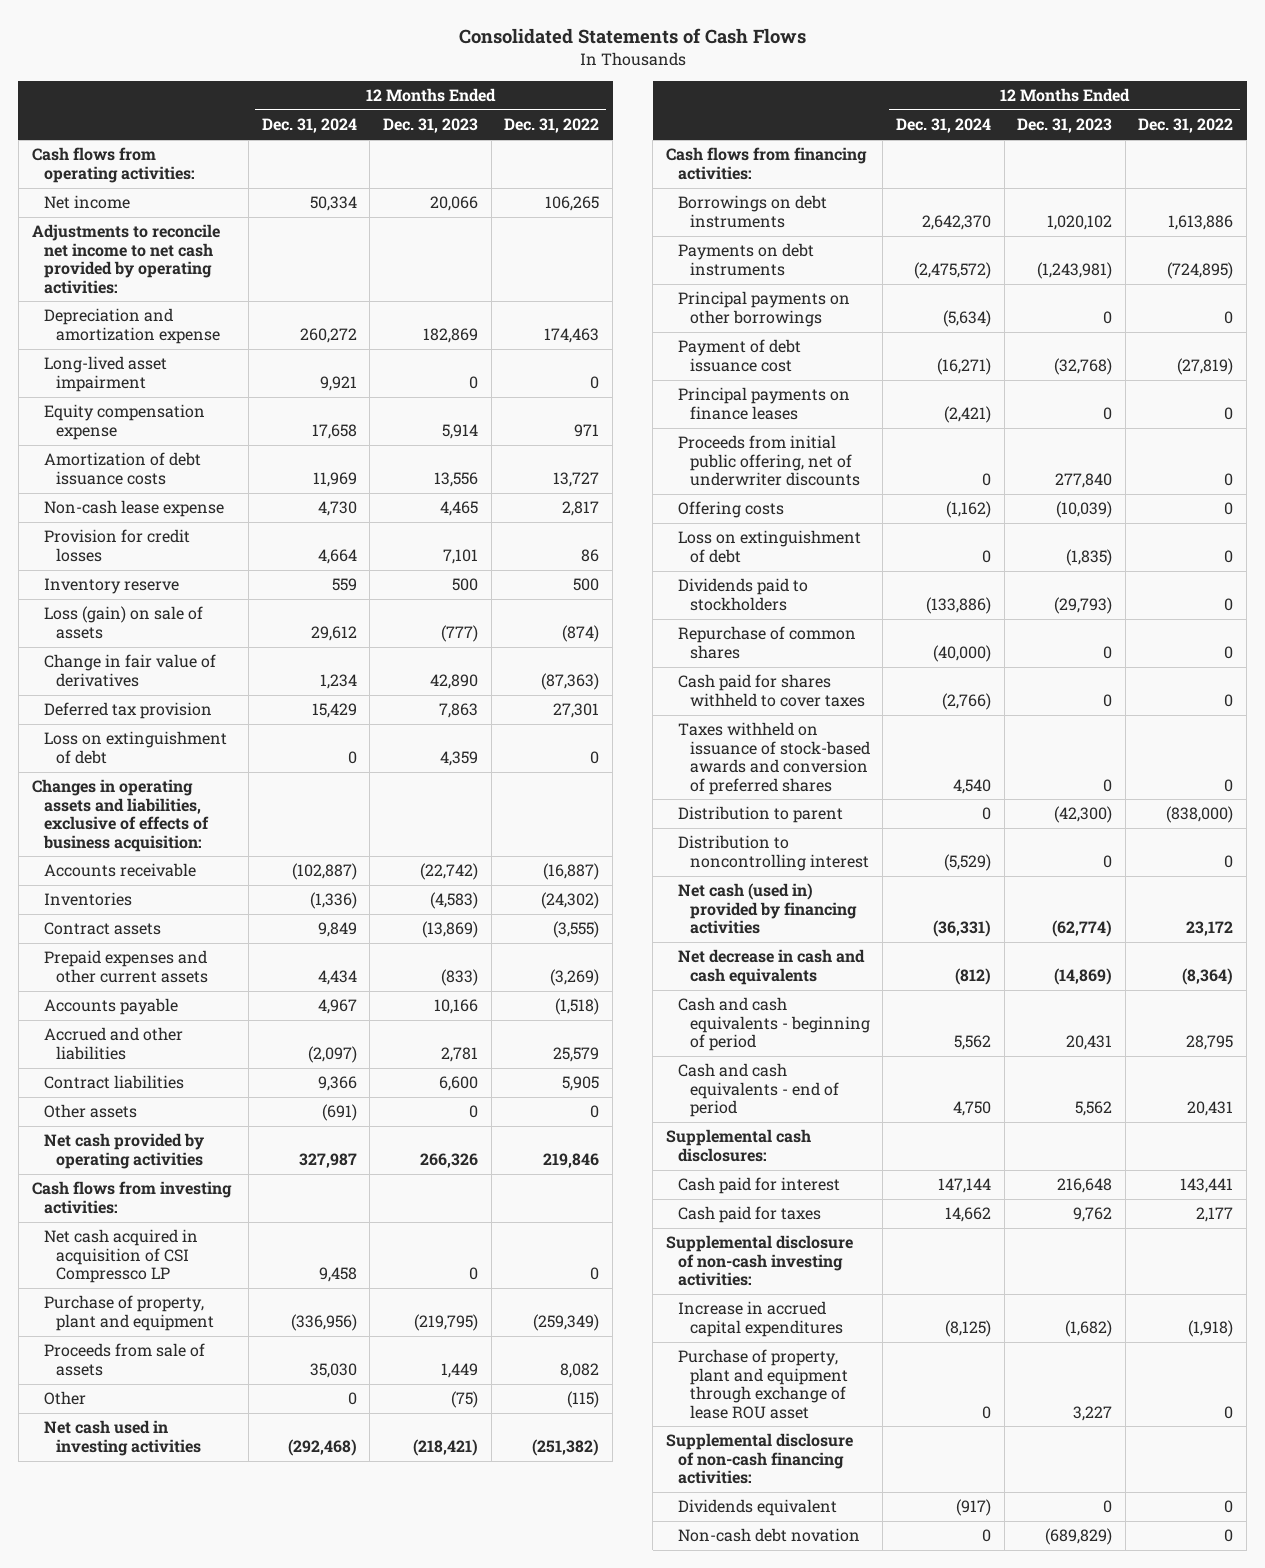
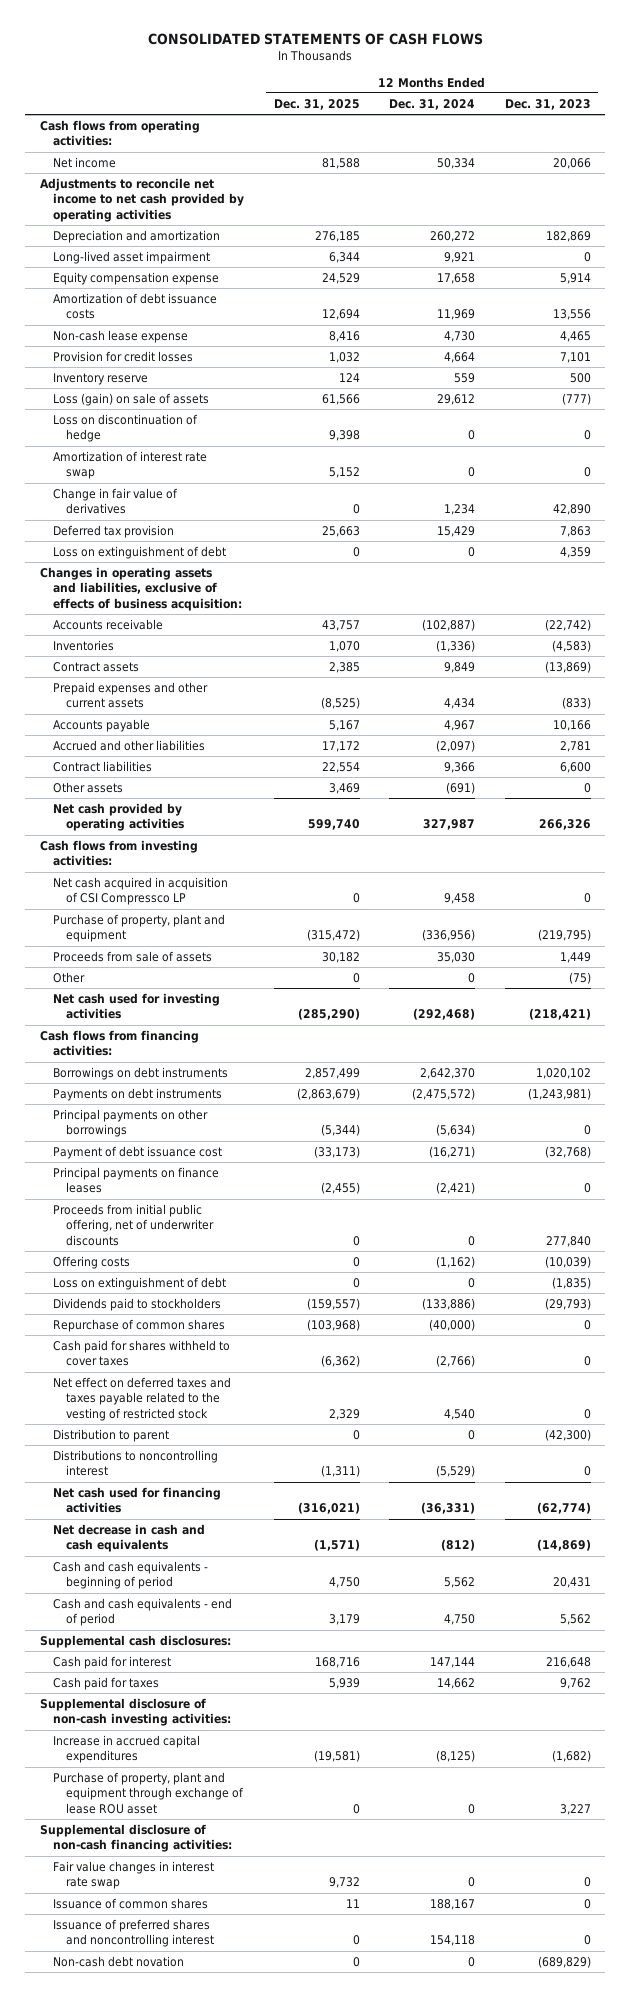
[458,28,806,45] Consolidated Statements of Cash Flows -> [148,32,484,45] CONSOLIDATED STATEMENTS OF CASH FLOWS
[504,118,600,134] Dec. 31, 2022 -> none
none -> [273,98,360,110] Dec. 31, 2025
[31,224,220,294] Adjustments to reconcile net income to net cash provided by operating activities: -> [39,177,244,222] Adjustments to reconcile net income to net cash provided by operating activities
[43,308,220,344] Depreciation and amortization expense -> [52,229,220,243] Depreciation and amortization
none -> [52,413,198,443] Loss on discontinuation of hedge
none -> [52,450,207,480] Amortization of interest rate swap
[43,1420,201,1456] Net cash used in investing activities -> [52,992,220,1020] Net cash used for investing activities
[677,722,870,795] Taxes withheld on issuance of stock-based awards and conversion of preferred shares -> [52,1376,231,1421] Net effect on deferred taxes and taxes payable related to the vesting of restricted stock
[677,835,869,871] Distribution to noncontrolling interest -> [52,1449,218,1477] Distributions to noncontrolling interest
[677,883,857,935] Net cash (used in) provided by financing activities -> [52,1486,221,1514] Net cash used for financing activities
[677,1499,837,1517] Dividends equivalent -> none
none -> [52,1860,214,1890] Fair value changes in interest rate swap
none -> [52,1897,208,1909] Issuance of common shares
none -> [52,1918,214,1948] Issuance of preferred shares and noncontrolling interest

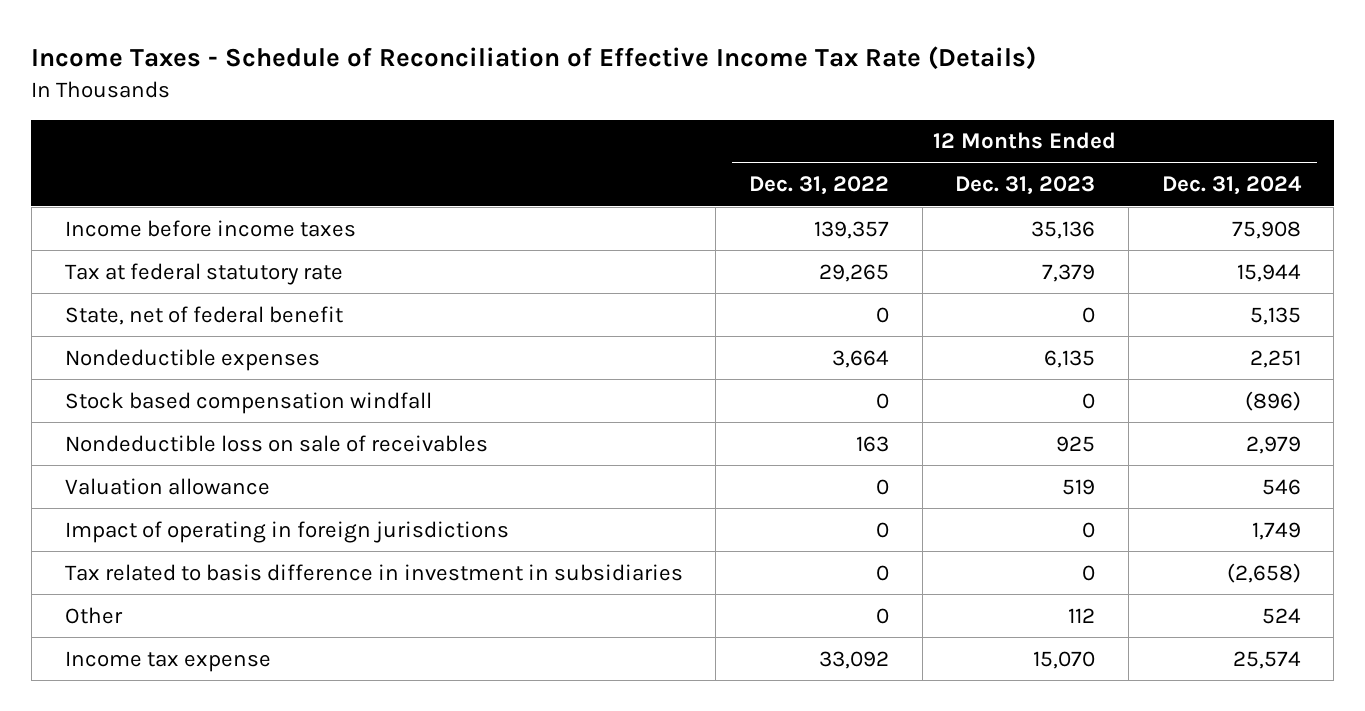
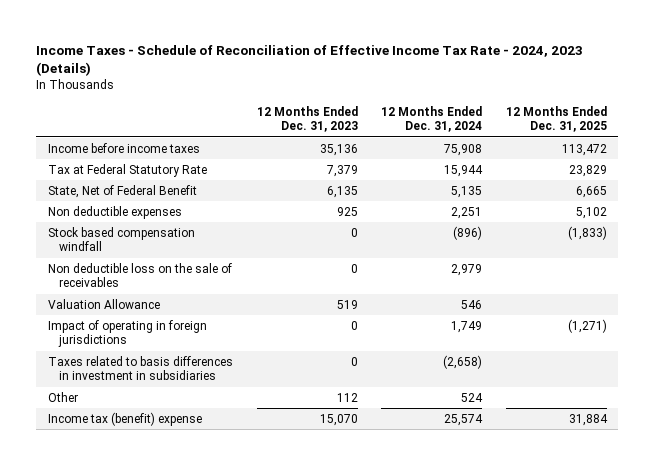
[31,46,1037,71] Income Taxes - Schedule of Reconciliation of Effective Income Tax Rate (Details) -> [36,44,584,77] Income Taxes - Schedule of Reconciliation of Effective Income Tax Rate - 2024, 2023 (Details)
[748,176,889,196] Dec. 31, 2022 -> none
none -> [505,105,607,133] 12 Months Ended Dec. 31, 2025
[64,262,343,285] Tax at federal statutory rate -> [48,163,208,177] Tax at Federal Statutory Rate
[64,305,343,325] State, net of federal benefit -> [48,184,198,198] State, Net of Federal Benefit
[1082,306,1096,323] 0 -> [326,185,358,198] 6,135
[64,348,320,371] Nondeductible expenses -> [48,205,183,219] Non deductible expenses
[1044,349,1096,368] 6,135 -> [336,206,358,216] 925
[64,434,488,452] Nondeductible loss on sale of receivables -> [48,262,233,288] Non deductible loss on the sale of receivables
[1056,435,1096,452] 925 -> [350,263,358,273] 0
[64,477,270,495] Valuation allowance -> [48,298,161,309] Valuation Allowance
[64,563,683,581] Tax related to basis difference in investment in subsidiaries -> [48,355,234,381] Taxes related to basis differences in investment in subsidiaries
[64,650,271,672] Income tax expense -> [48,411,203,426] Income tax (benefit) expense

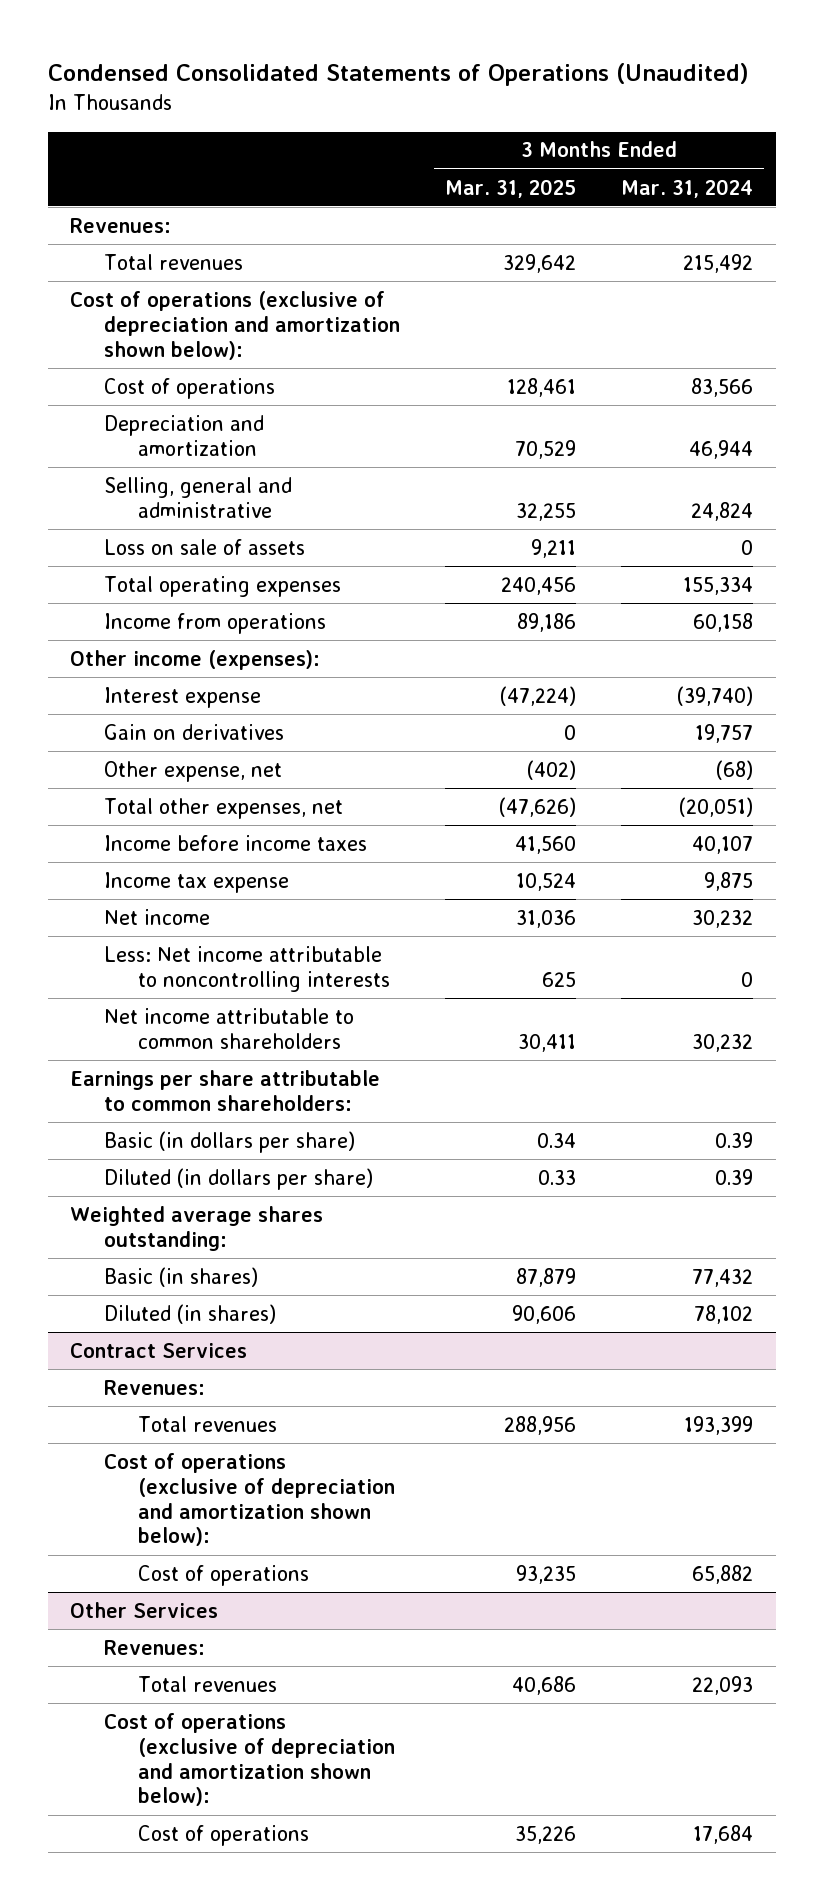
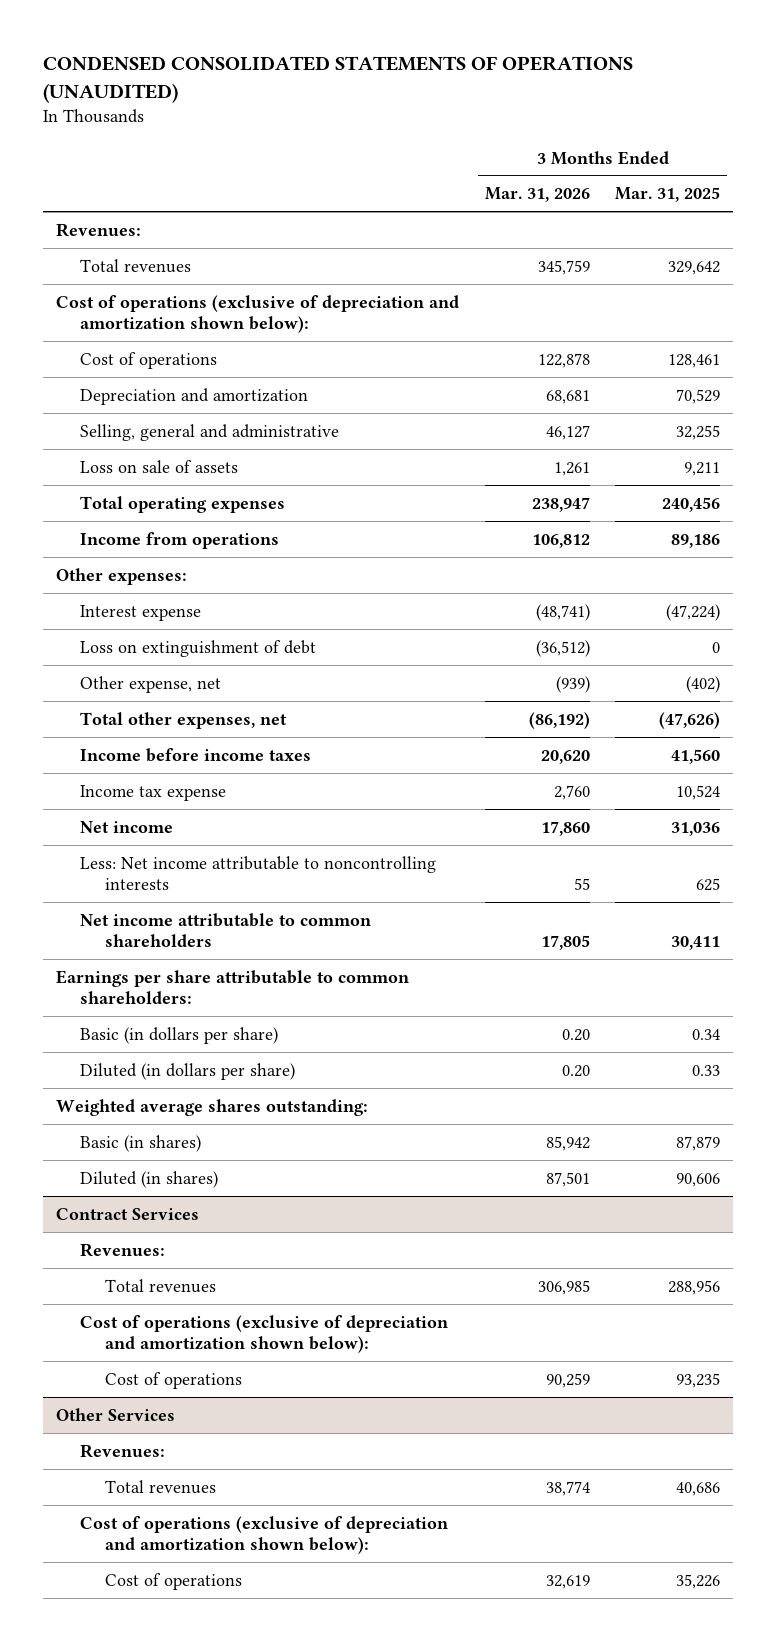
[47,63,749,87] Condensed Consolidated Statements of Operations (Unaudited) -> [42,56,633,104] CONDENSED CONSOLIDATED STATEMENTS OF OPERATIONS (UNAUDITED)
[621,178,754,198] Mar. 31, 2024 -> none
none -> [484,187,590,203] Mar. 31, 2026
[70,649,321,670] Other income (expenses): -> [55,567,187,585] Other expenses:
[104,723,285,740] Gain on derivatives -> none
none -> [80,639,317,657] Loss on extinguishment of debt

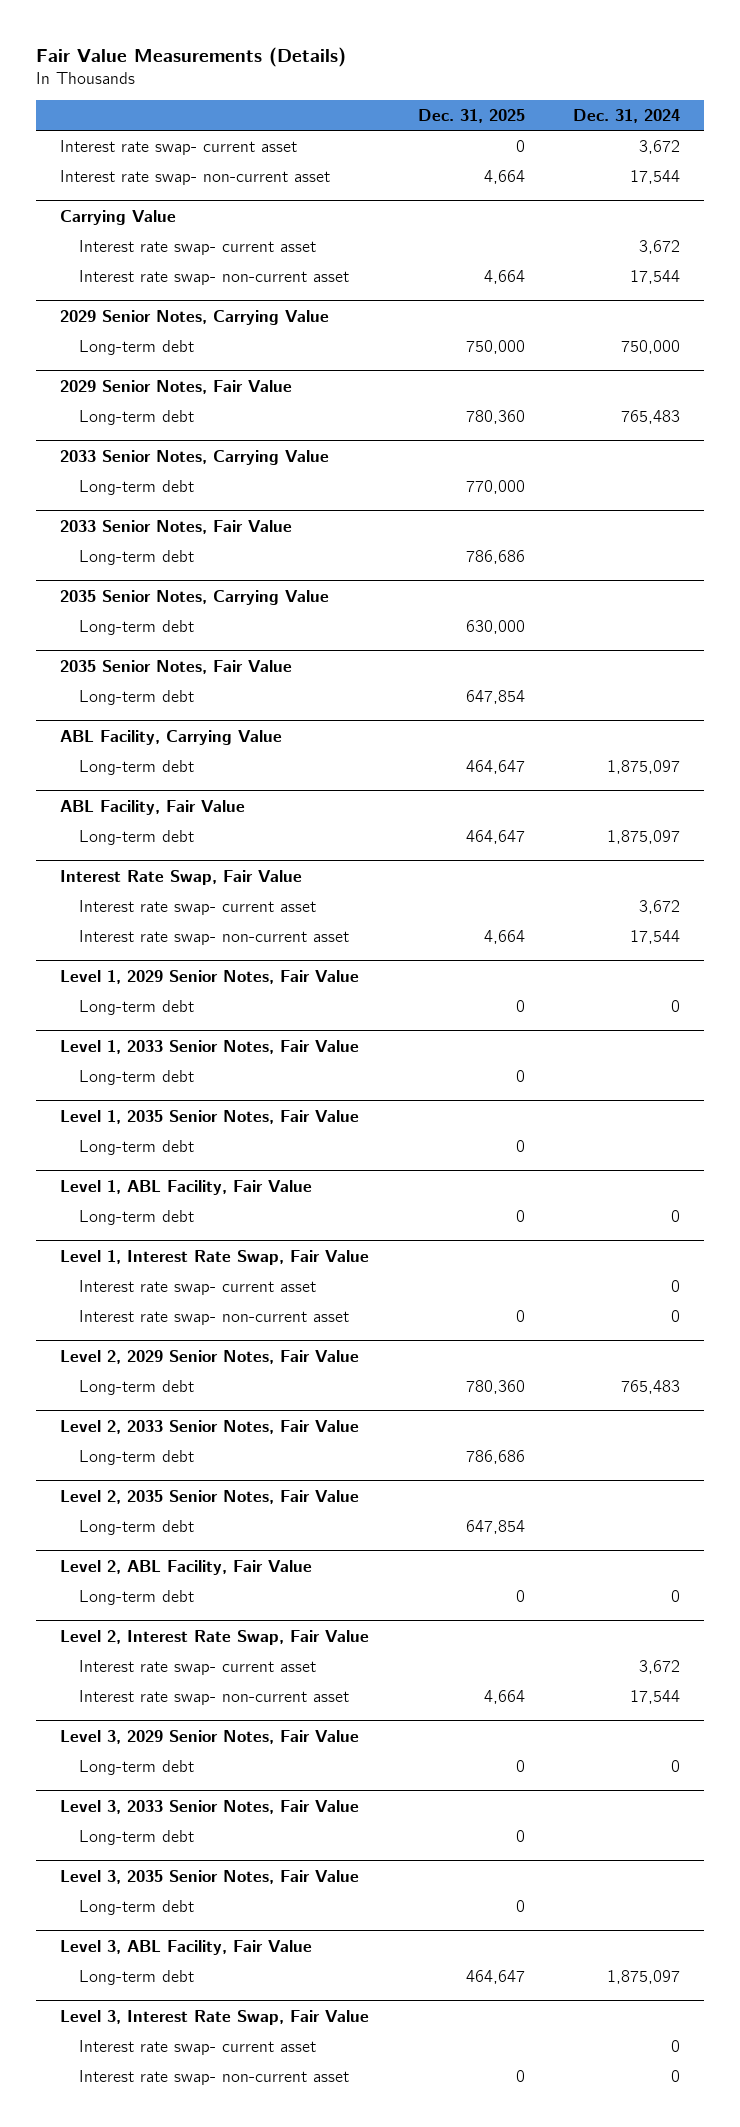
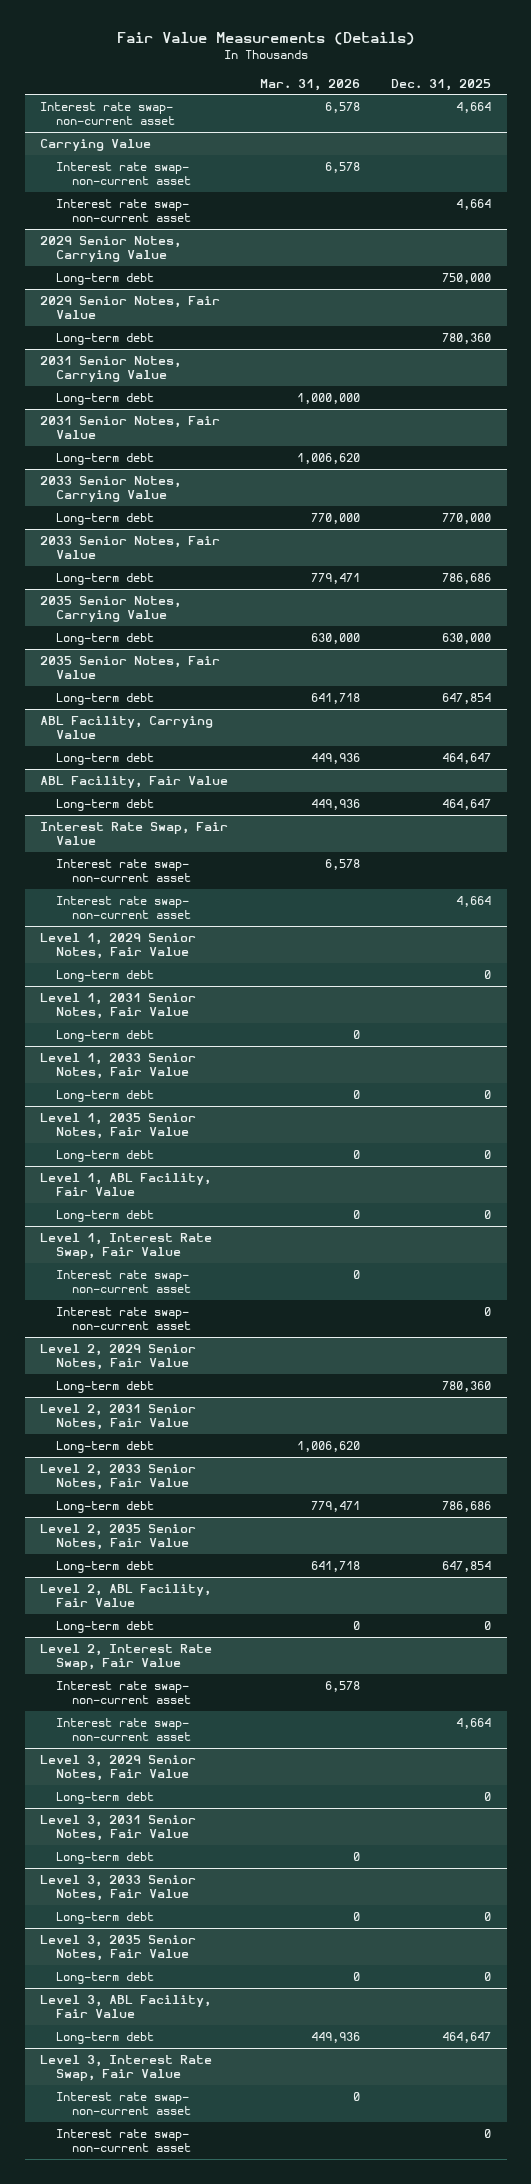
[572,108,680,123] Dec. 31, 2024 -> none
none -> [259,78,360,91] Mar. 31, 2026
[60,139,298,155] Interest rate swap- current asset -> none
[78,239,316,255] Interest rate swap- current asset -> [56,162,192,186] Interest rate swap- non-current asset
none -> [40,356,182,383] 2031 Senior Notes, Carrying Value
none -> [56,393,155,406] Long-term debt
none -> [40,416,221,440] 2031 Senior Notes, Fair Value
none -> [56,453,155,466] Long-term debt
[78,899,316,915] Interest rate swap- current asset -> [56,859,192,883] Interest rate swap- non-current asset
none -> [40,993,197,1020] Level 1, 2031 Senior Notes, Fair Value
none -> [56,1030,155,1043] Long-term debt
[78,1279,316,1295] Interest rate swap- current asset -> [56,1270,192,1294] Interest rate swap- non-current asset
none -> [40,1404,197,1431] Level 2, 2031 Senior Notes, Fair Value
none -> [56,1441,155,1454] Long-term debt
[78,1659,316,1675] Interest rate swap- current asset -> [56,1681,192,1705] Interest rate swap- non-current asset
none -> [40,1815,197,1842] Level 3, 2031 Senior Notes, Fair Value
none -> [56,1852,155,1865] Long-term debt
[78,2039,316,2055] Interest rate swap- current asset -> [56,2092,192,2116] Interest rate swap- non-current asset

